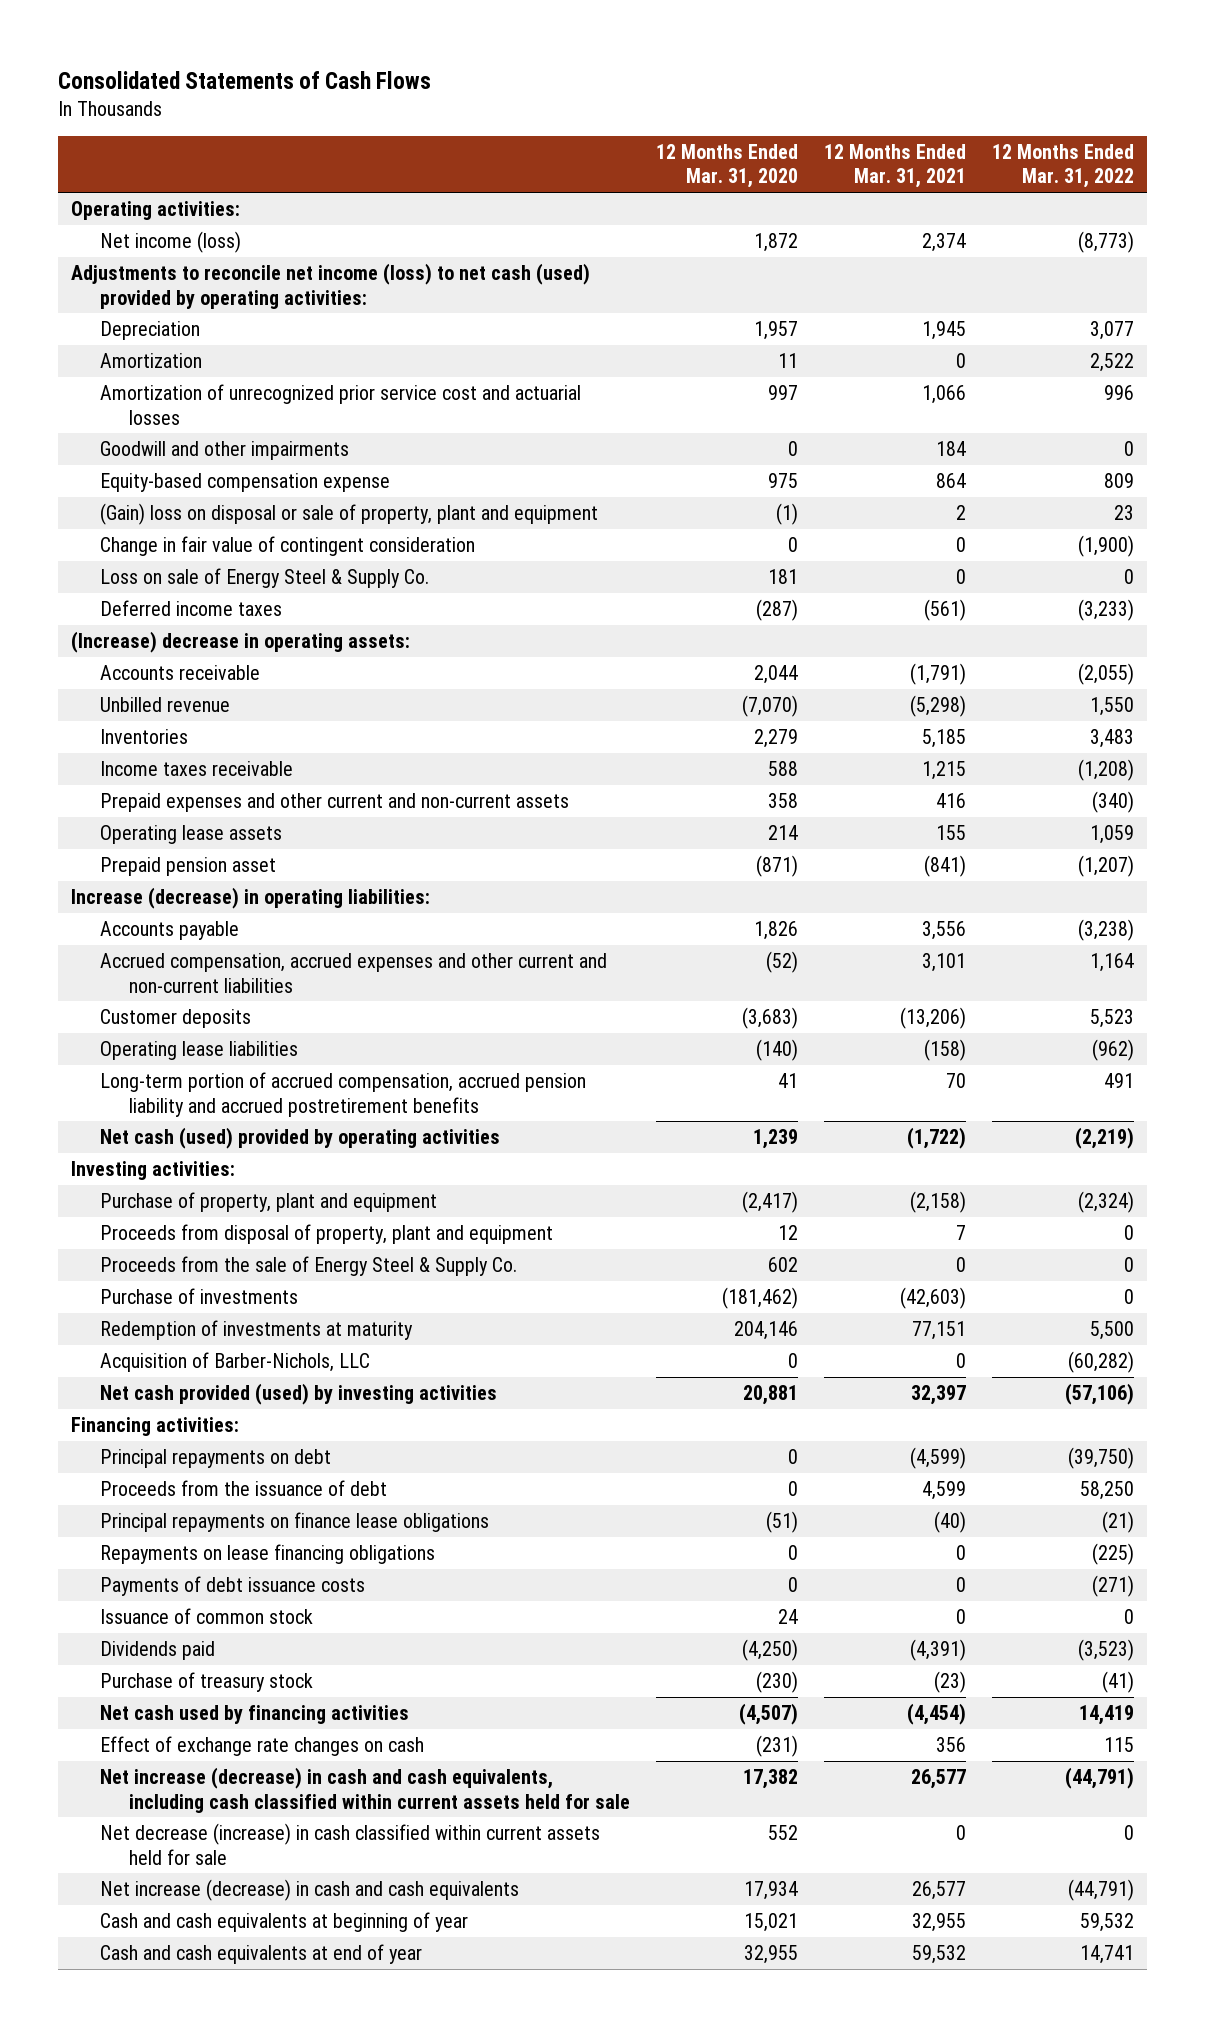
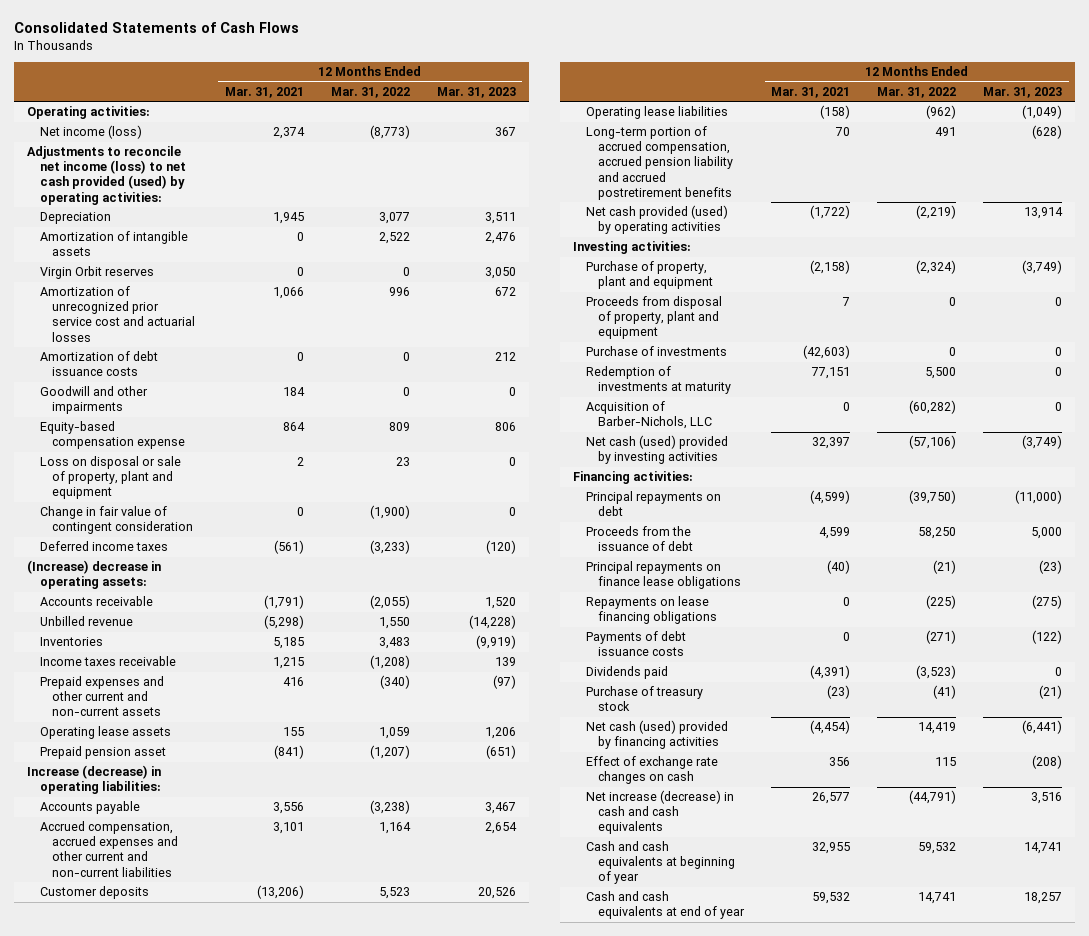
[655,143,798,189] 12 Months Ended Mar. 31, 2020 -> none
none -> [436,86,516,98] Mar. 31, 2023
[71,262,591,309] Adjustments to reconcile net income (loss) to net cash (used) provided by operating activities: -> [26,146,186,205] Adjustments to reconcile net income (loss) to net cash provided (used) by operating activities:
[100,352,203,368] Amortization -> [39,231,188,257] Amortization of intangible assets
none -> [39,266,154,280] Virgin Orbit reserves
none -> [39,351,158,377] Amortization of debt issuance costs
[100,502,599,525] (Gain) loss on disposal or sale of property, plant and equipment -> [39,456,181,500] Loss on disposal or sale of property, plant and equipment
[100,567,430,588] Loss on sale of Energy Steel & Supply Co. -> none
[100,1126,501,1149] Net cash (used) provided by operating activities -> [585,205,728,235] Net cash provided (used) by operating activities
[100,1255,518,1276] Proceeds from the sale of Energy Steel & Supply Co. -> none
[100,1382,498,1405] Net cash provided (used) by investing activities -> [585,435,728,465] Net cash (used) provided by investing activities
[100,1607,314,1624] Issuance of common stock -> none
[100,1704,410,1724] Net cash used by financing activities -> [585,720,728,750] Net cash (used) provided by financing activities
[100,1766,630,1813] Net increase (decrease) in cash and cash equivalents, including cash classified within current assets held for sale -> none
[100,1822,601,1865] Net decrease (increase) in cash classified within current assets held for sale -> none

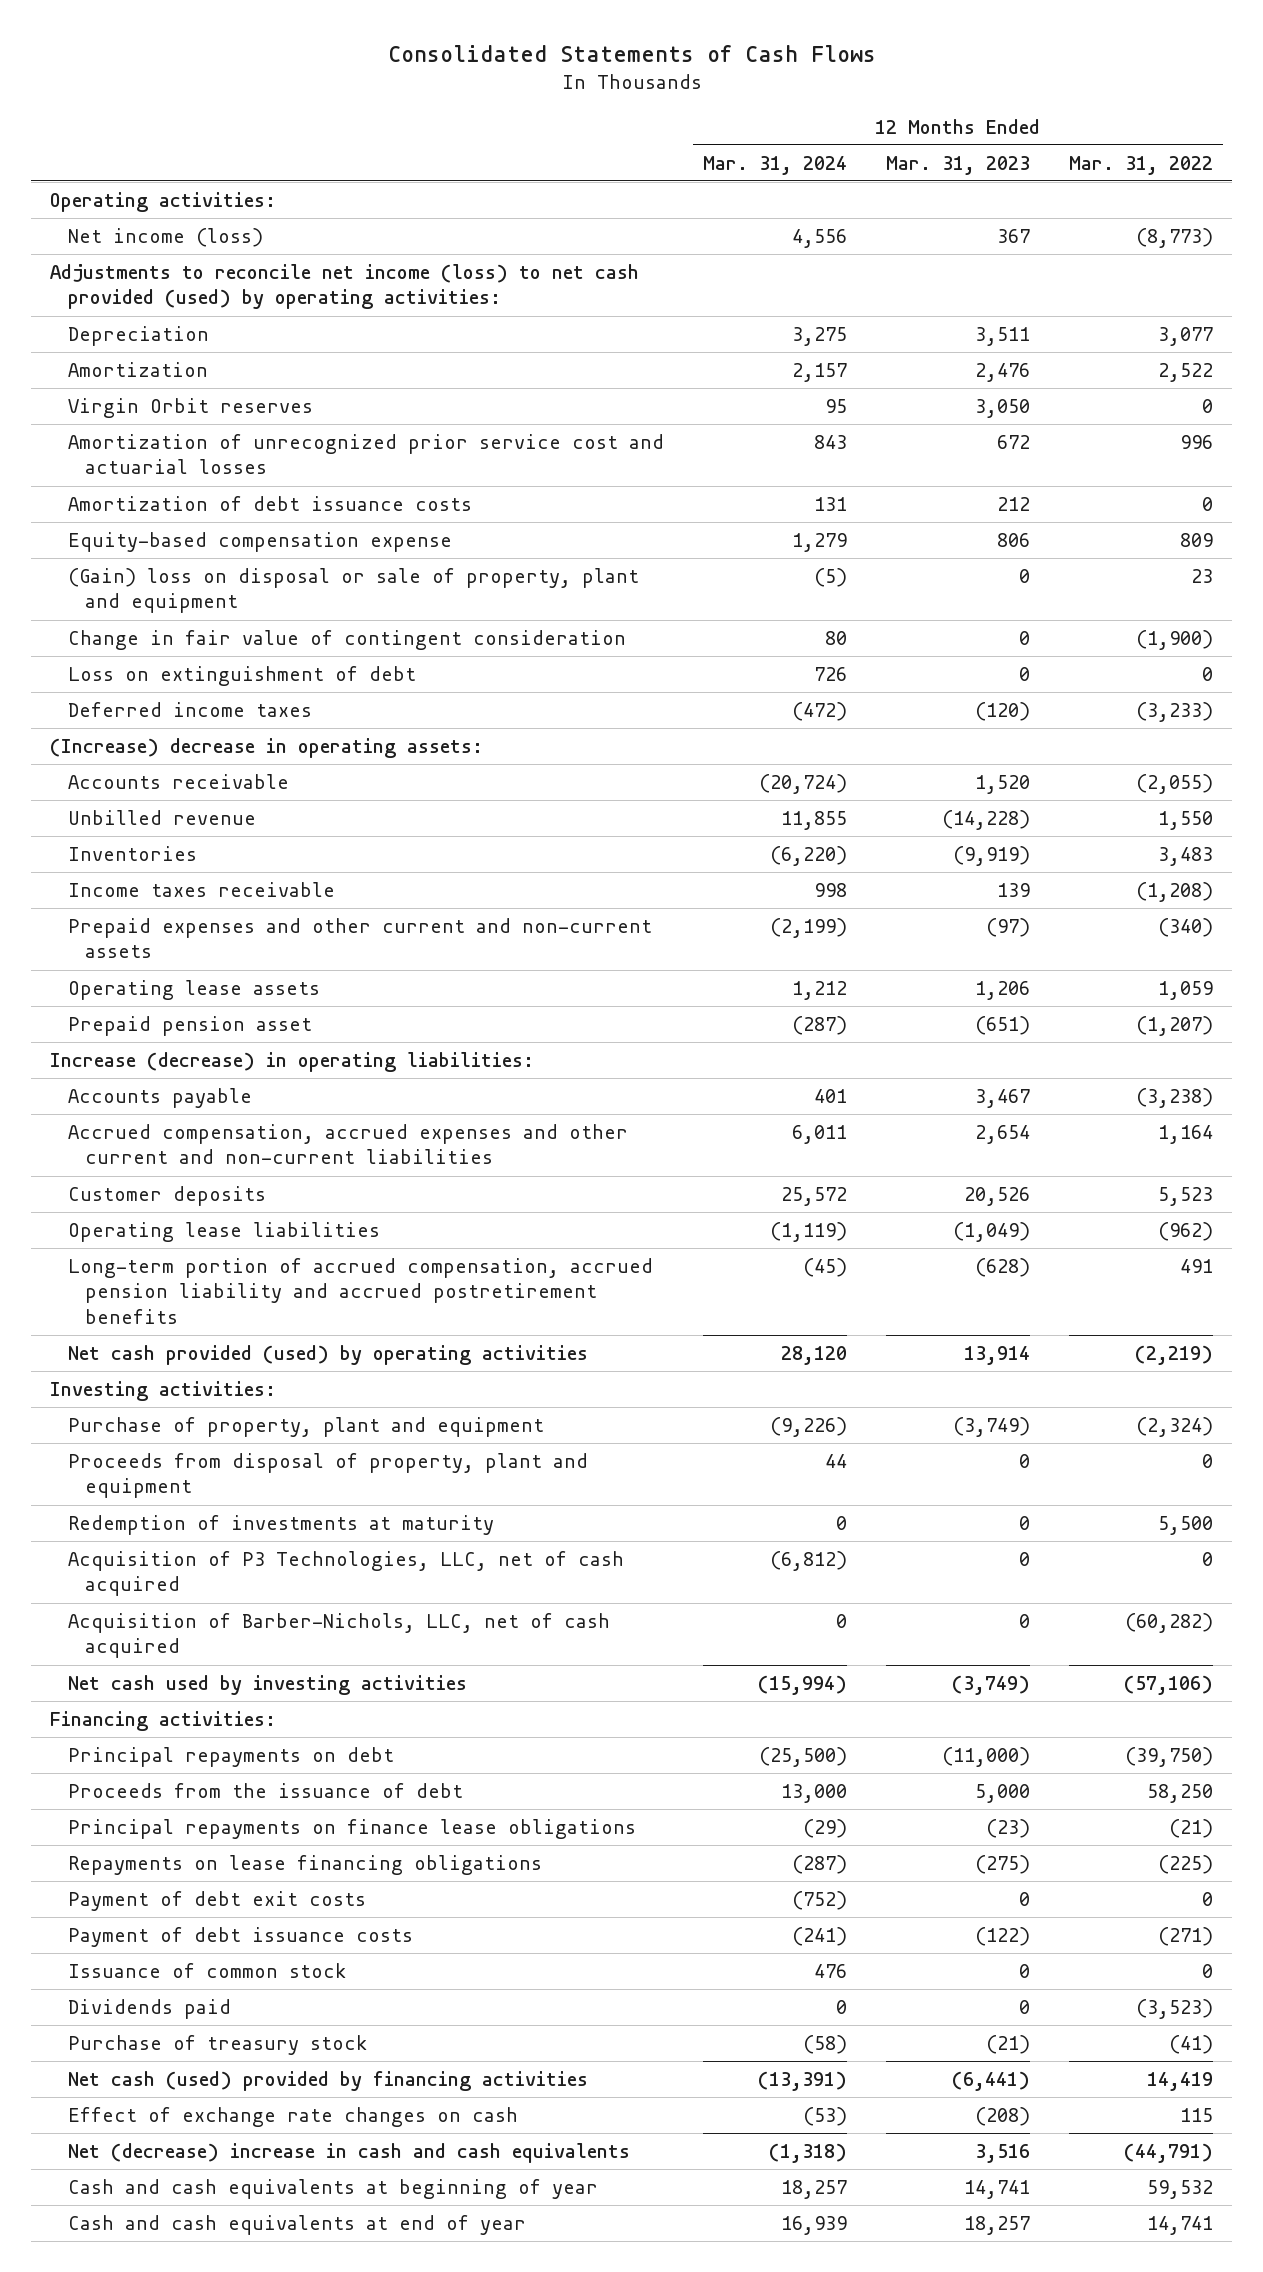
[224,86,304,98] Mar. 31, 2021 -> none
none -> [702,155,847,175] Mar. 31, 2024
[39,231,188,257] Amortization of intangible assets -> [67,361,208,377] Amortization
[39,386,148,415] Goodwill and other impairments -> none
[39,456,181,500] Loss on disposal or sale of property, plant and equipment -> [67,567,639,614] (Gain) loss on disposal or sale of property, plant and equipment
none -> [67,665,416,686] Loss on extinguishment of debt
[585,346,727,357] Purchase of investments -> none
[585,401,713,430] Acquisition of Barber-Nichols, LLC -> [67,1550,624,1597] Acquisition of P3 Technologies, LLC, net of cash acquired
[909,400,957,415] (60,282) -> [1201,1551,1213,1566] 0
none -> [67,1612,610,1659] Acquisition of Barber-Nichols, LLC, net of cash acquired
[585,435,728,465] Net cash (used) provided by investing activities -> [67,1674,467,1695] Net cash used by investing activities
none -> [67,1890,366,1911] Payment of debt exit costs
[585,631,686,657] Payments of debt issuance costs -> [67,1926,413,1947] Payment of debt issuance costs
none -> [67,1962,346,1978] Issuance of common stock
[585,790,734,835] Net increase (decrease) in cash and cash equivalents -> [67,2142,630,2163] Net (decrease) increase in cash and cash equivalents

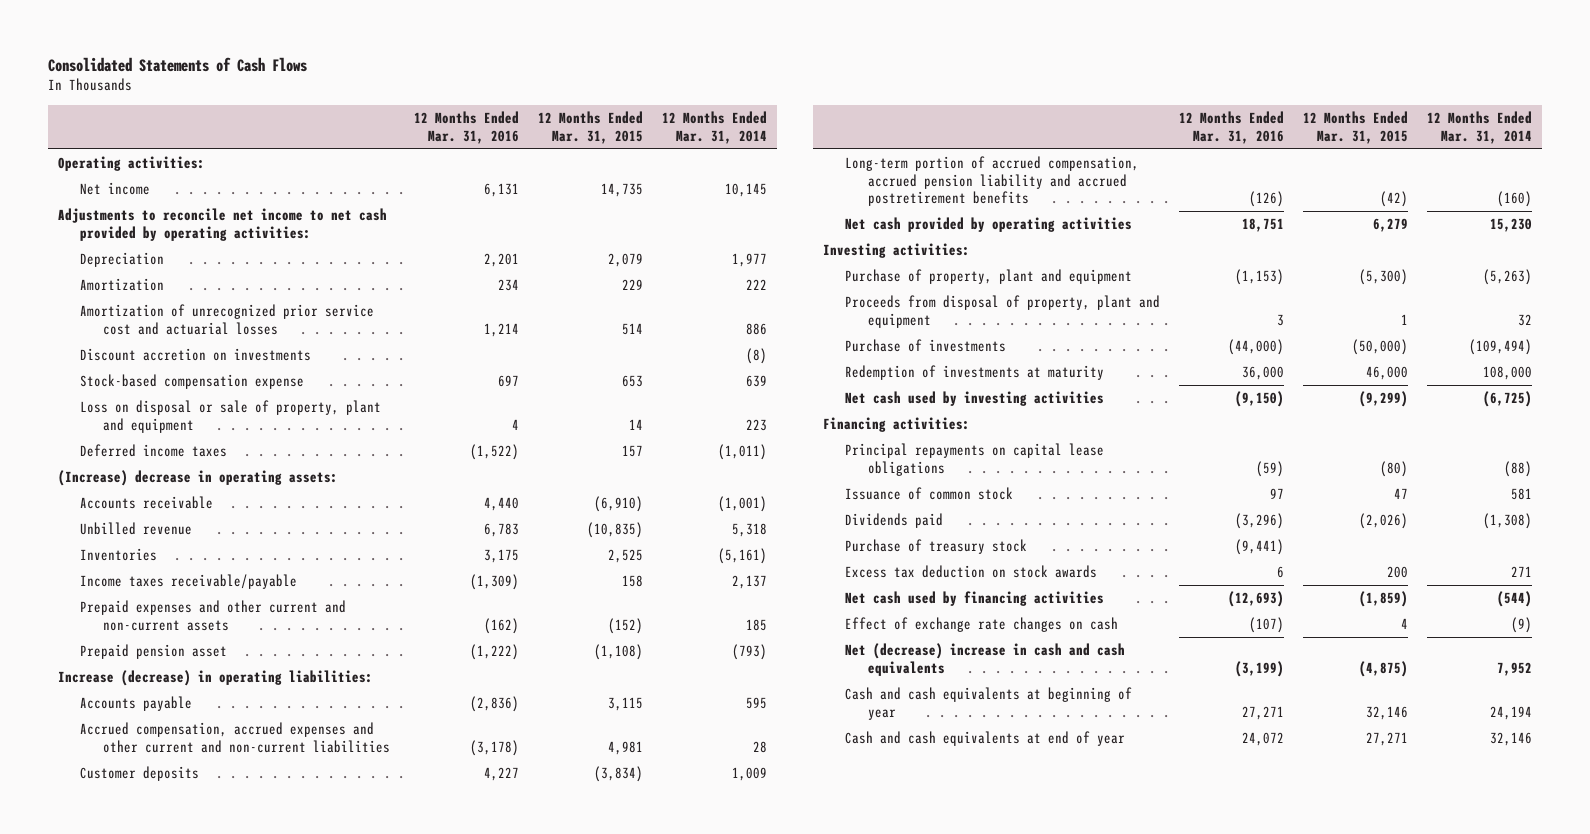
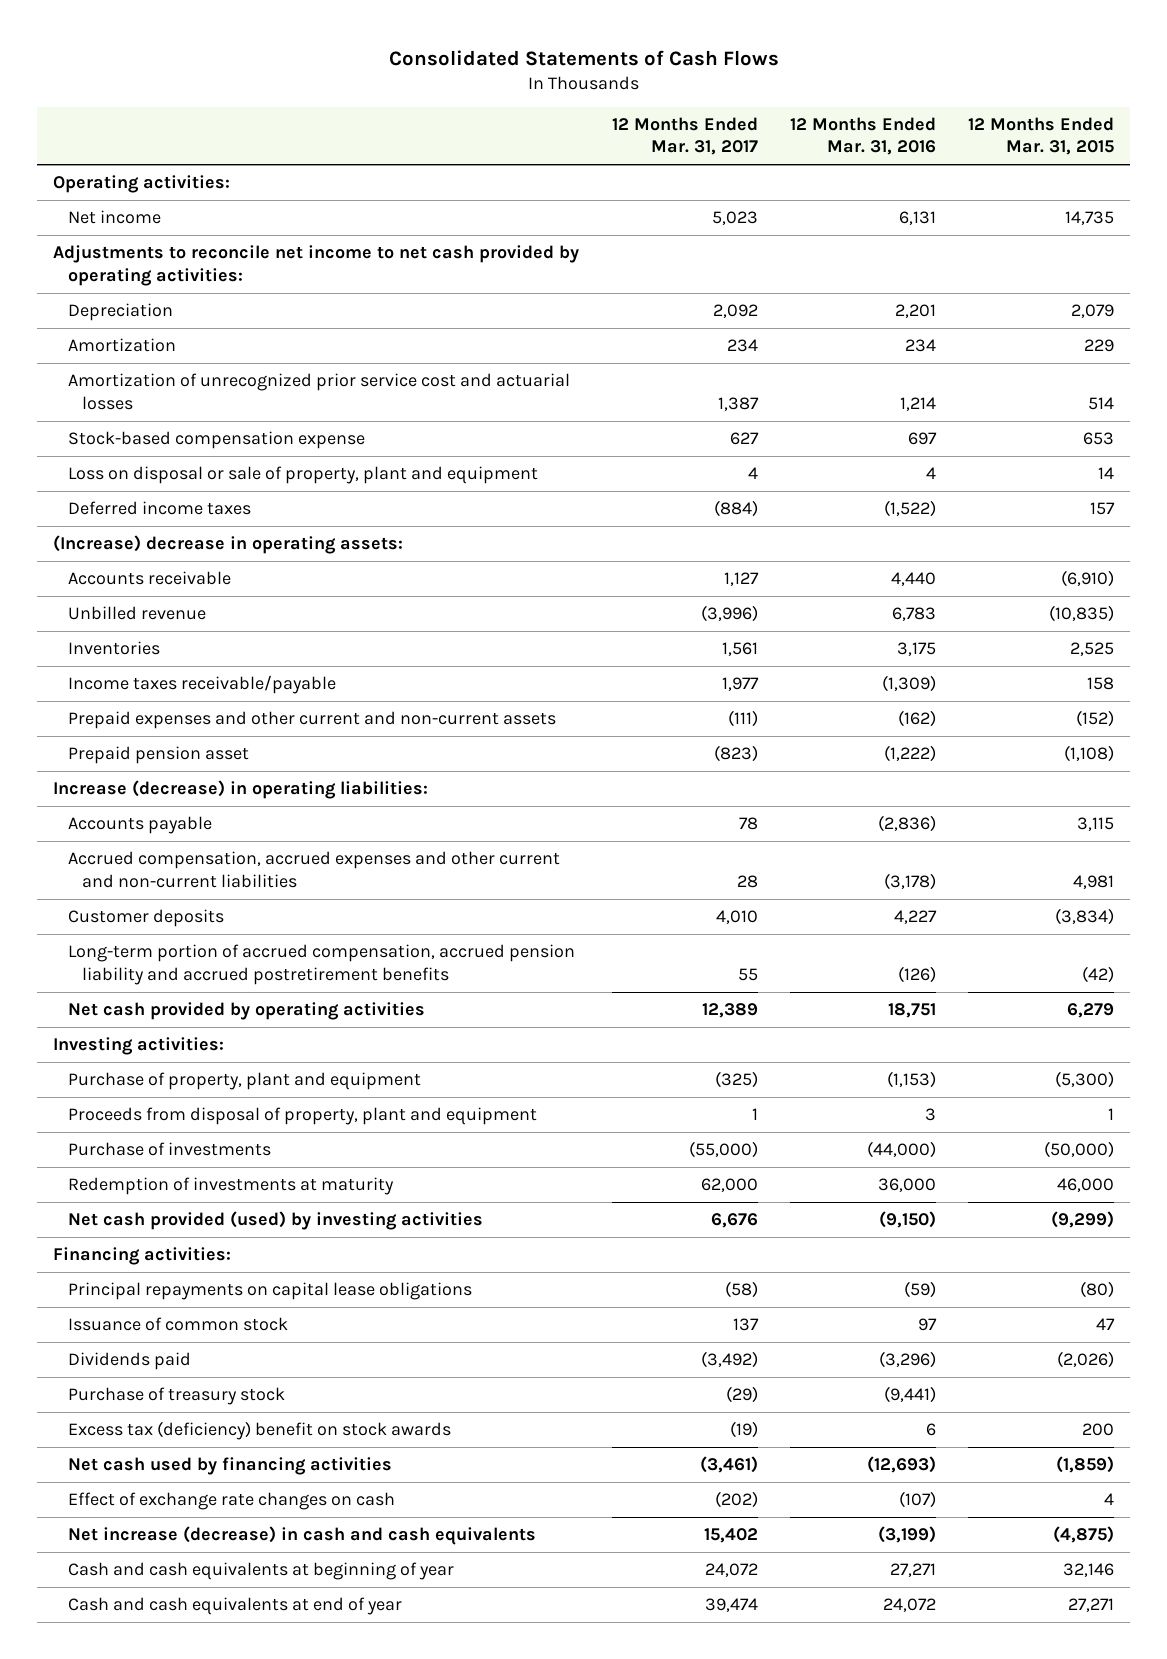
[662,111,768,144] 12 Months Ended Mar. 31, 2014 -> none
none -> [611,116,758,156] 12 Months Ended Mar. 31, 2017
[80,348,312,362] Discount accretion on investments -> none
[845,391,1105,407] Net cash used by investing activities -> [67,1211,483,1231] Net cash provided (used) by investing activities
[845,565,1098,579] Excess tax deduction on stock awards -> [67,1421,451,1441] Excess tax (deficiency) benefit on stock awards
[845,643,1126,676] Net (decrease) increase in cash and cash equivalents -> [67,1526,536,1546] Net increase (decrease) in cash and cash equivalents

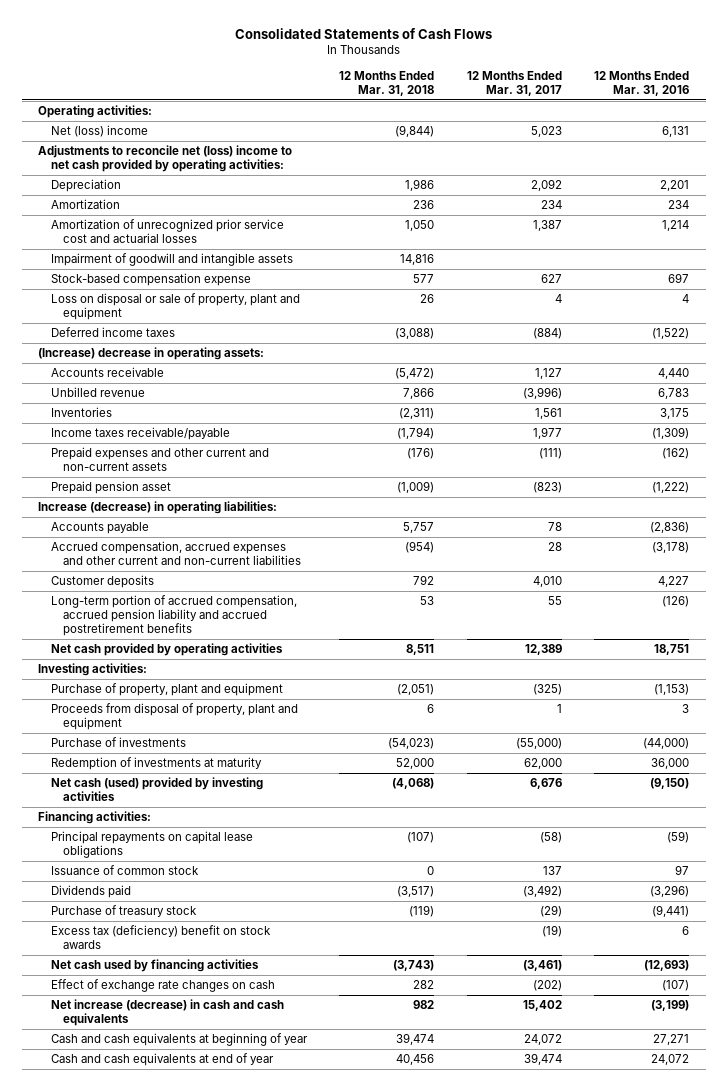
[967,116,1114,156] 12 Months Ended Mar. 31, 2015 -> none
none -> [339,70,435,96] 12 Months Ended Mar. 31, 2018
[67,210,161,225] Net income -> [50,125,148,138] Net (loss) income
[53,245,580,286] Adjustments to reconcile net income to net cash provided by operating activities: -> [37,145,292,173] Adjustments to reconcile net (loss) income to net cash provided by operating activities:
none -> [50,253,293,267] Impairment of goodwill and intangible assets
[67,1211,483,1231] Net cash provided (used) by investing activities -> [50,777,263,802] Net cash (used) provided by investing activities

